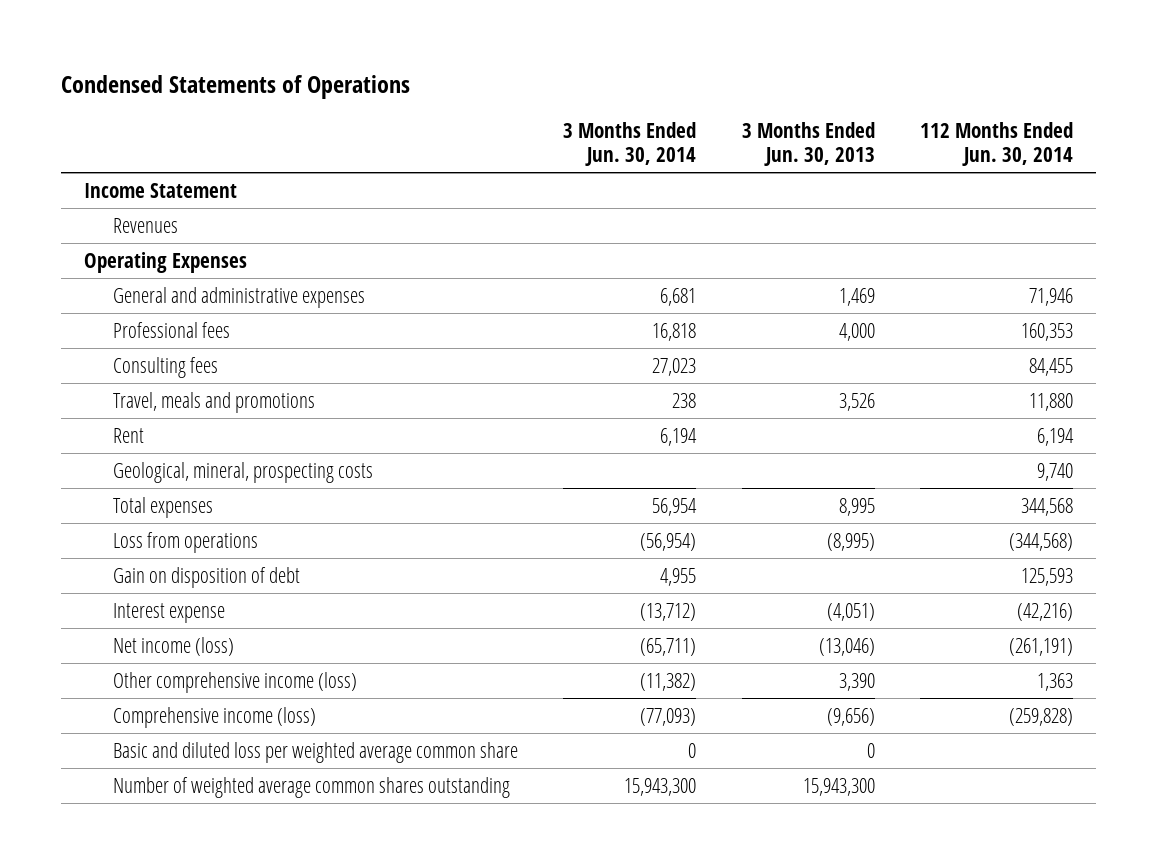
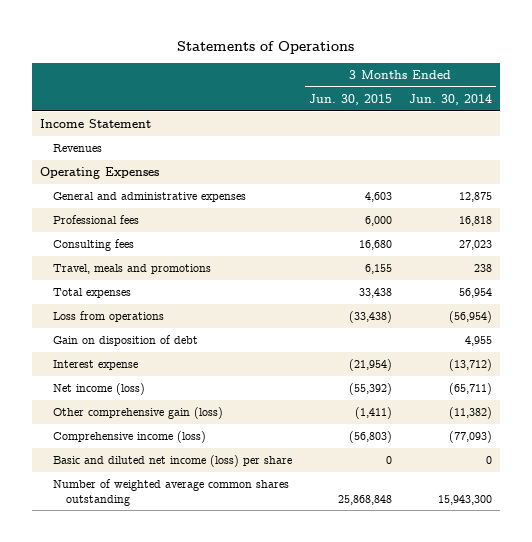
[61,75,411,100] Condensed Statements of Operations -> [177,40,355,54] Statements of Operations
[741,122,875,167] 3 Months Ended Jun. 30, 2013 -> none
[920,122,1074,167] 112 Months Ended Jun. 30, 2014 -> none
none -> [309,93,393,105] Jun. 30, 2015
[660,287,697,306] 6,681 -> [458,192,492,203] 12,875
[113,427,145,443] Rent -> none
[113,461,374,483] Geological, mineral, prospecting costs -> none
[113,671,358,693] Other comprehensive income (loss) -> [53,407,224,420] Other comprehensive gain (loss)
[113,741,519,763] Basic and diluted loss per weighted average common share -> [53,455,293,468] Basic and diluted net income (loss) per share

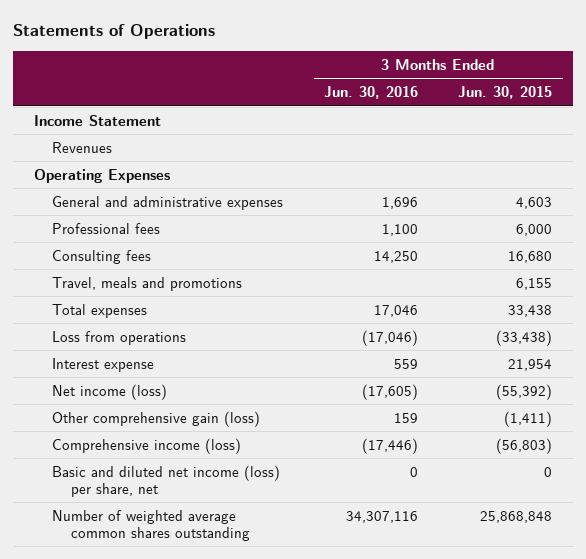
[408,93,492,105] Jun. 30, 2014 -> none
none -> [323,86,418,100] Jun. 30, 2016
[53,335,199,347] Gain on disposition of debt -> none
[349,359,393,372] (21,954) -> [508,358,553,371] 21,954
[53,455,293,468] Basic and diluted net income (loss) per share -> [52,464,281,497] Basic and diluted net income (loss) per share, net

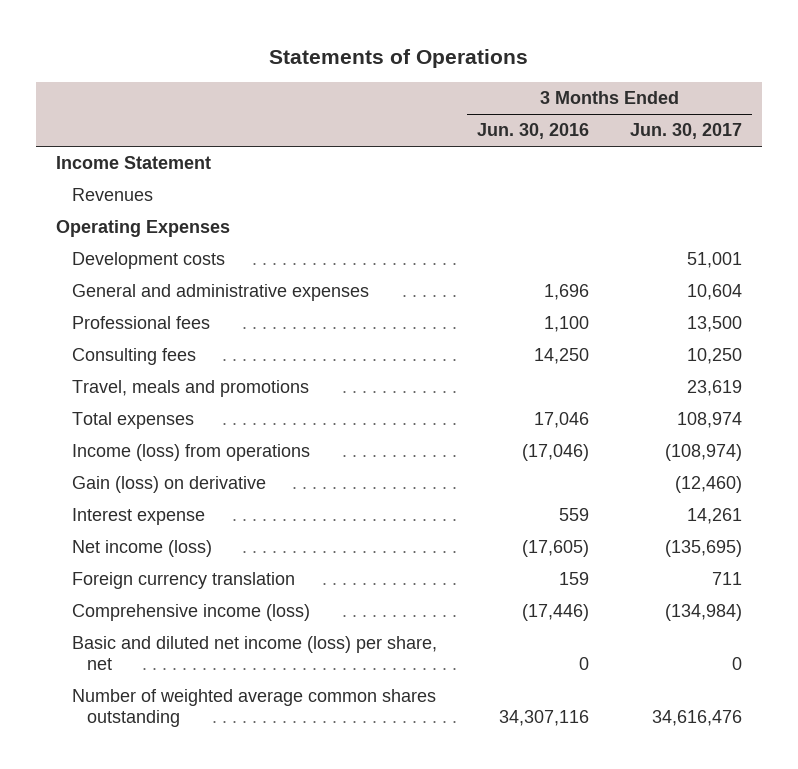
[458,86,553,100] Jun. 30, 2015 -> none
none -> [629,123,742,140] Jun. 30, 2017
none -> [71,252,225,270] Development costs
[52,330,187,345] Loss from operations -> [71,444,310,462] Income (loss) from operations
none -> [71,476,266,494] Gain (loss) on derivative
[52,410,261,427] Other comprehensive gain (loss) -> [71,572,295,590] Foreign currency translation

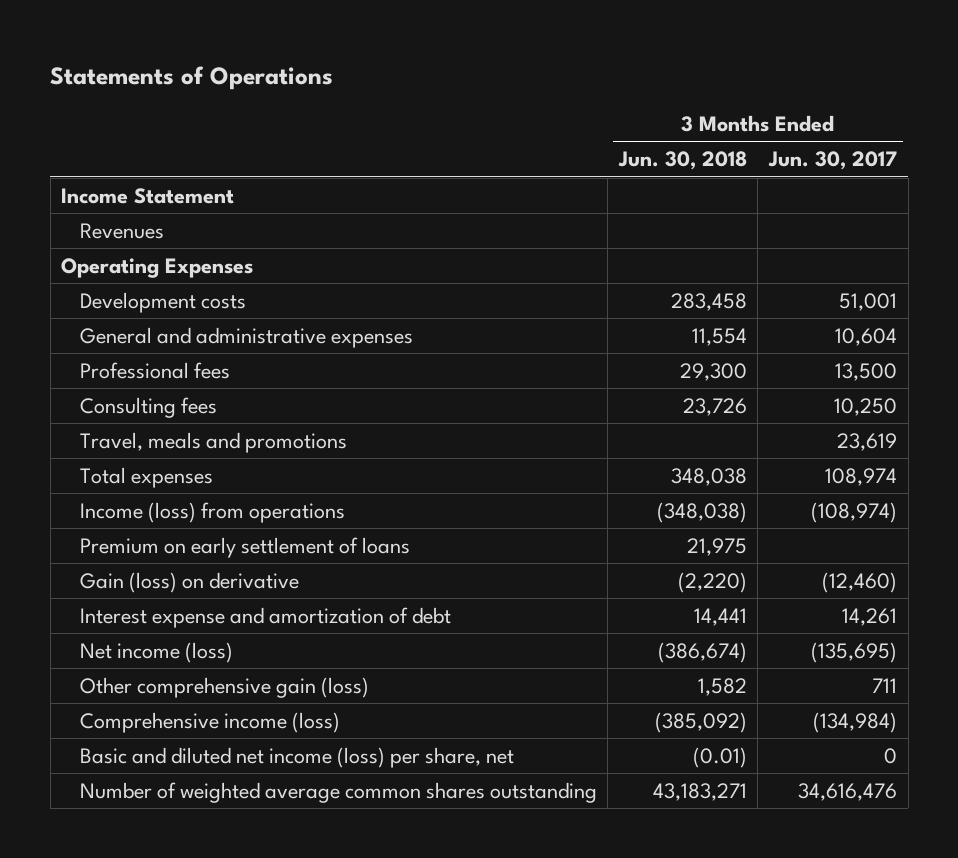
[477,123,590,140] Jun. 30, 2016 -> none
none -> [617,151,747,171] Jun. 30, 2018
none -> [79,536,410,558] Premium on early settlement of loans
[71,508,205,526] Interest expense -> [79,606,451,628] Interest expense and amortization of debt
[71,572,295,590] Foreign currency translation -> [79,676,369,698] Other comprehensive gain (loss)

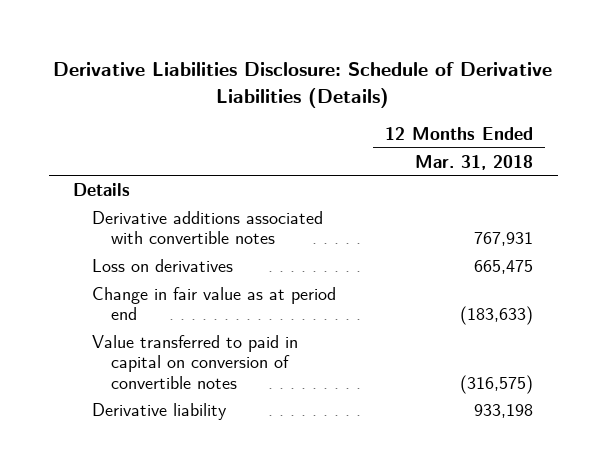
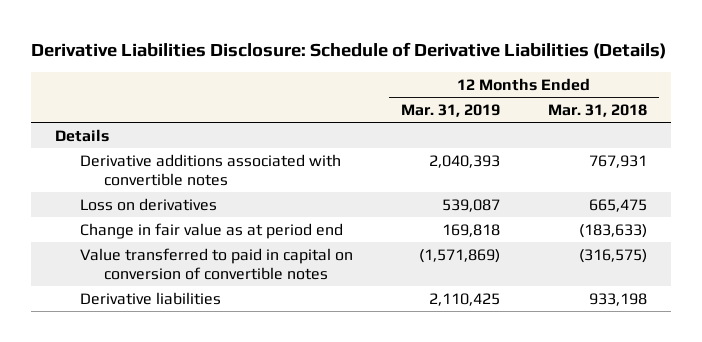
none -> [400,104,500,118] Mar. 31, 2019
[92,402,228,420] Derivative liability -> [79,291,221,305] Derivative liabilities

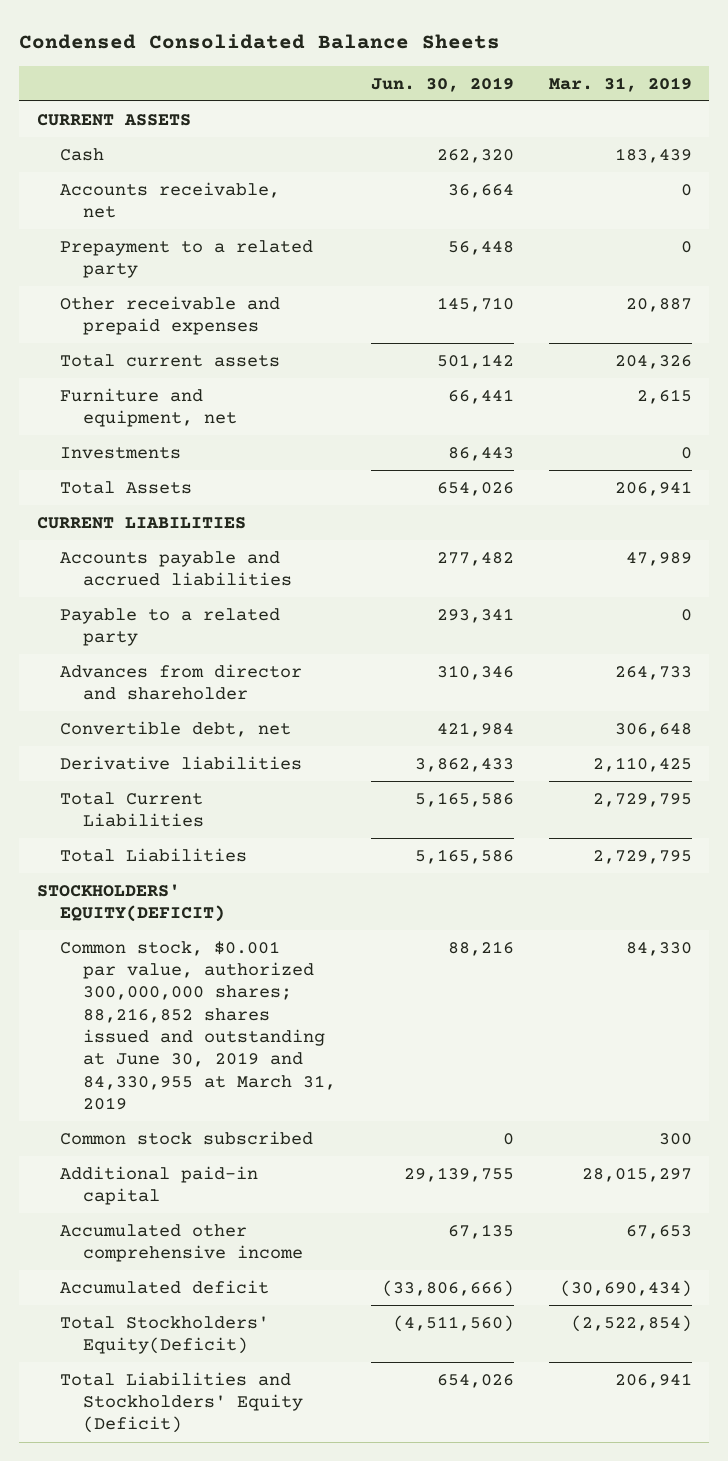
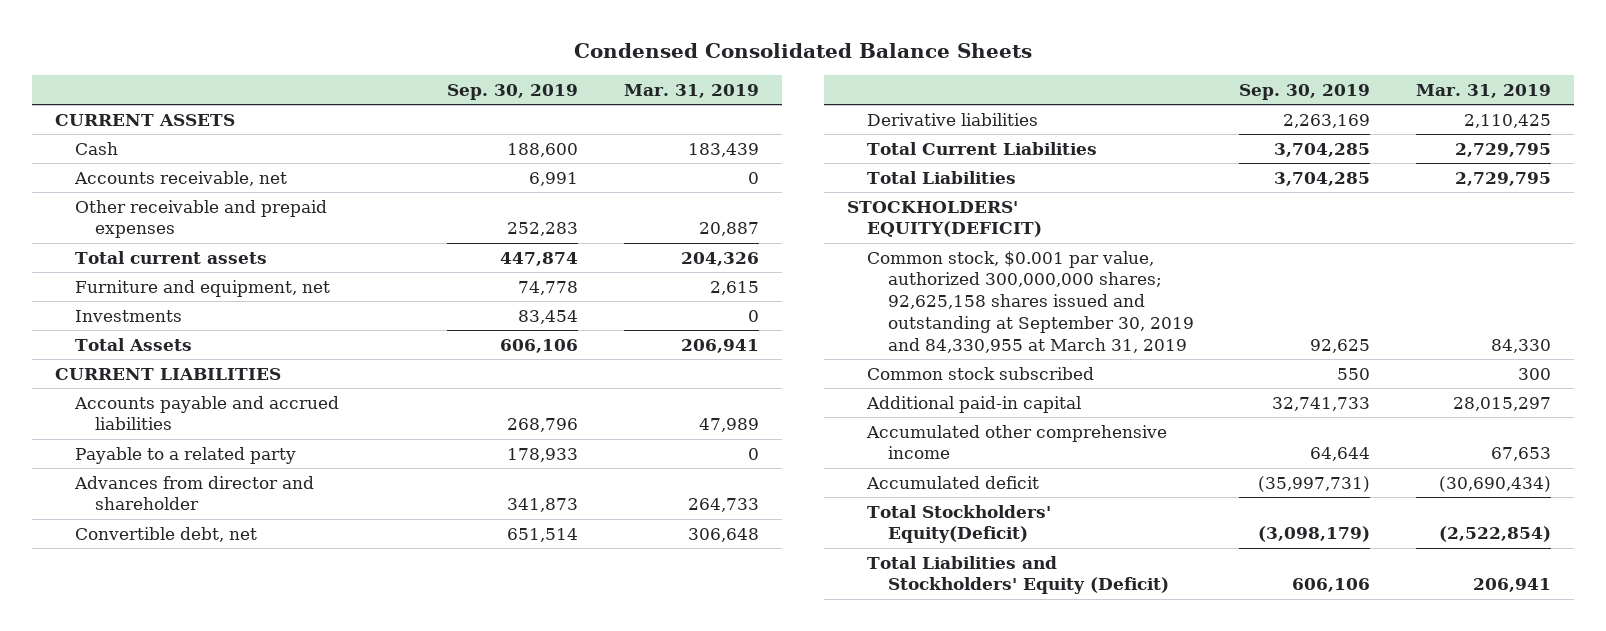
[371,76,515,92] Jun. 30, 2019 -> none
none -> [447,84,579,101] Sep. 30, 2019
[60,239,314,279] Prepayment to a related party -> none
[60,940,337,1111] Common stock, $0.001 par value, authorized 300,000,000 shares; 88,216,852 shares issued and outstanding at June 30, 2019 and 84,330,955 at March 31, 2019 -> [867,250,1194,353] Common stock, $0.001 par value, authorized 300,000,000 shares; 92,625,158 shares issued and outstanding at September 30, 2019 and 84,330,955 at March 31, 2019

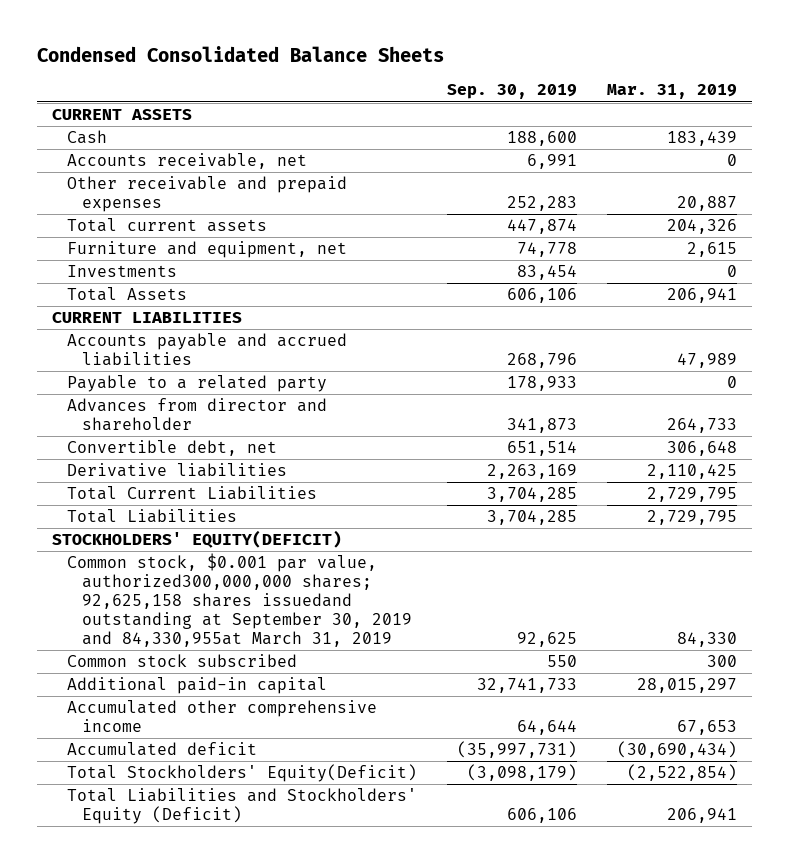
[867,250,1194,353] Common stock, $0.001 par value, authorized 300,000,000 shares; 92,625,158 shares issued and outstanding at September 30, 2019 and 84,330,955 at March 31, 2019 -> [67,553,413,648] Common stock, $0.001 par value, authorized300,000,000 shares; 92,625,158 shares issuedand outstanding at September 30, 2019 and 84,330,955at March 31, 2019

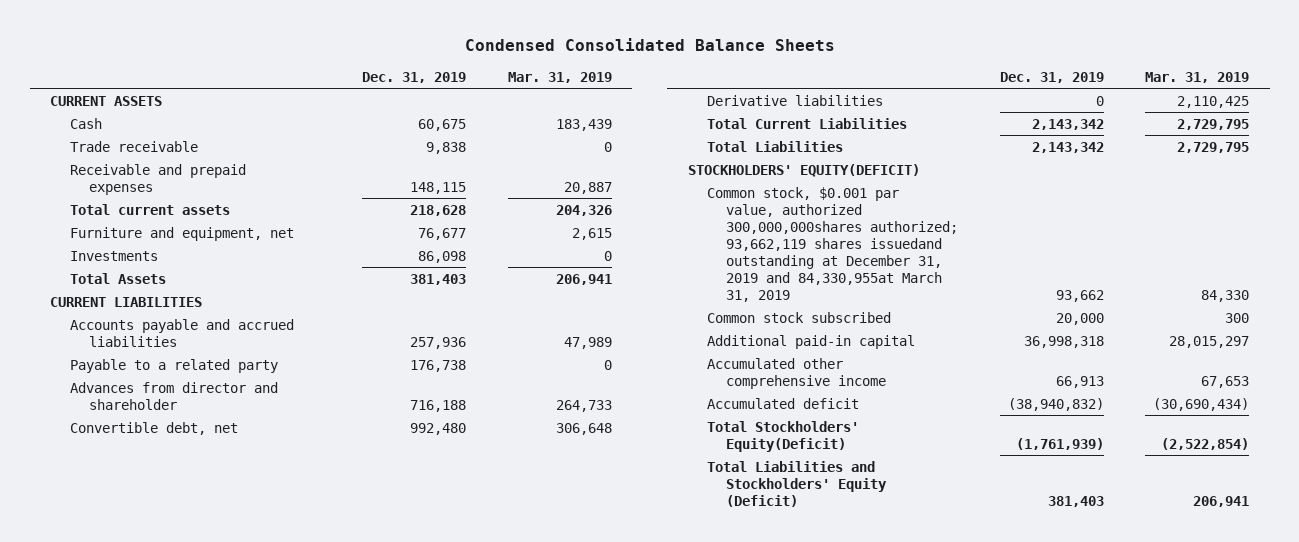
[447,84,578,100] Sep. 30, 2019 -> none
none -> [362,71,467,83] Dec. 31, 2019
[67,153,308,170] Accounts receivable, net -> [69,140,198,152] Trade receivable
[67,176,348,213] Other receivable and prepaid expenses -> [69,163,246,195] Receivable and prepaid expenses
[67,553,413,648] Common stock, $0.001 par value, authorized300,000,000 shares; 92,625,158 shares issuedand outstanding at September 30, 2019 and 84,330,955at March 31, 2019 -> [706,186,959,302] Common stock, $0.001 par value, authorized 300,000,000shares authorized; 93,662,119 shares issuedand outstanding at December 31, 2019 and 84,330,955at March 31, 2019

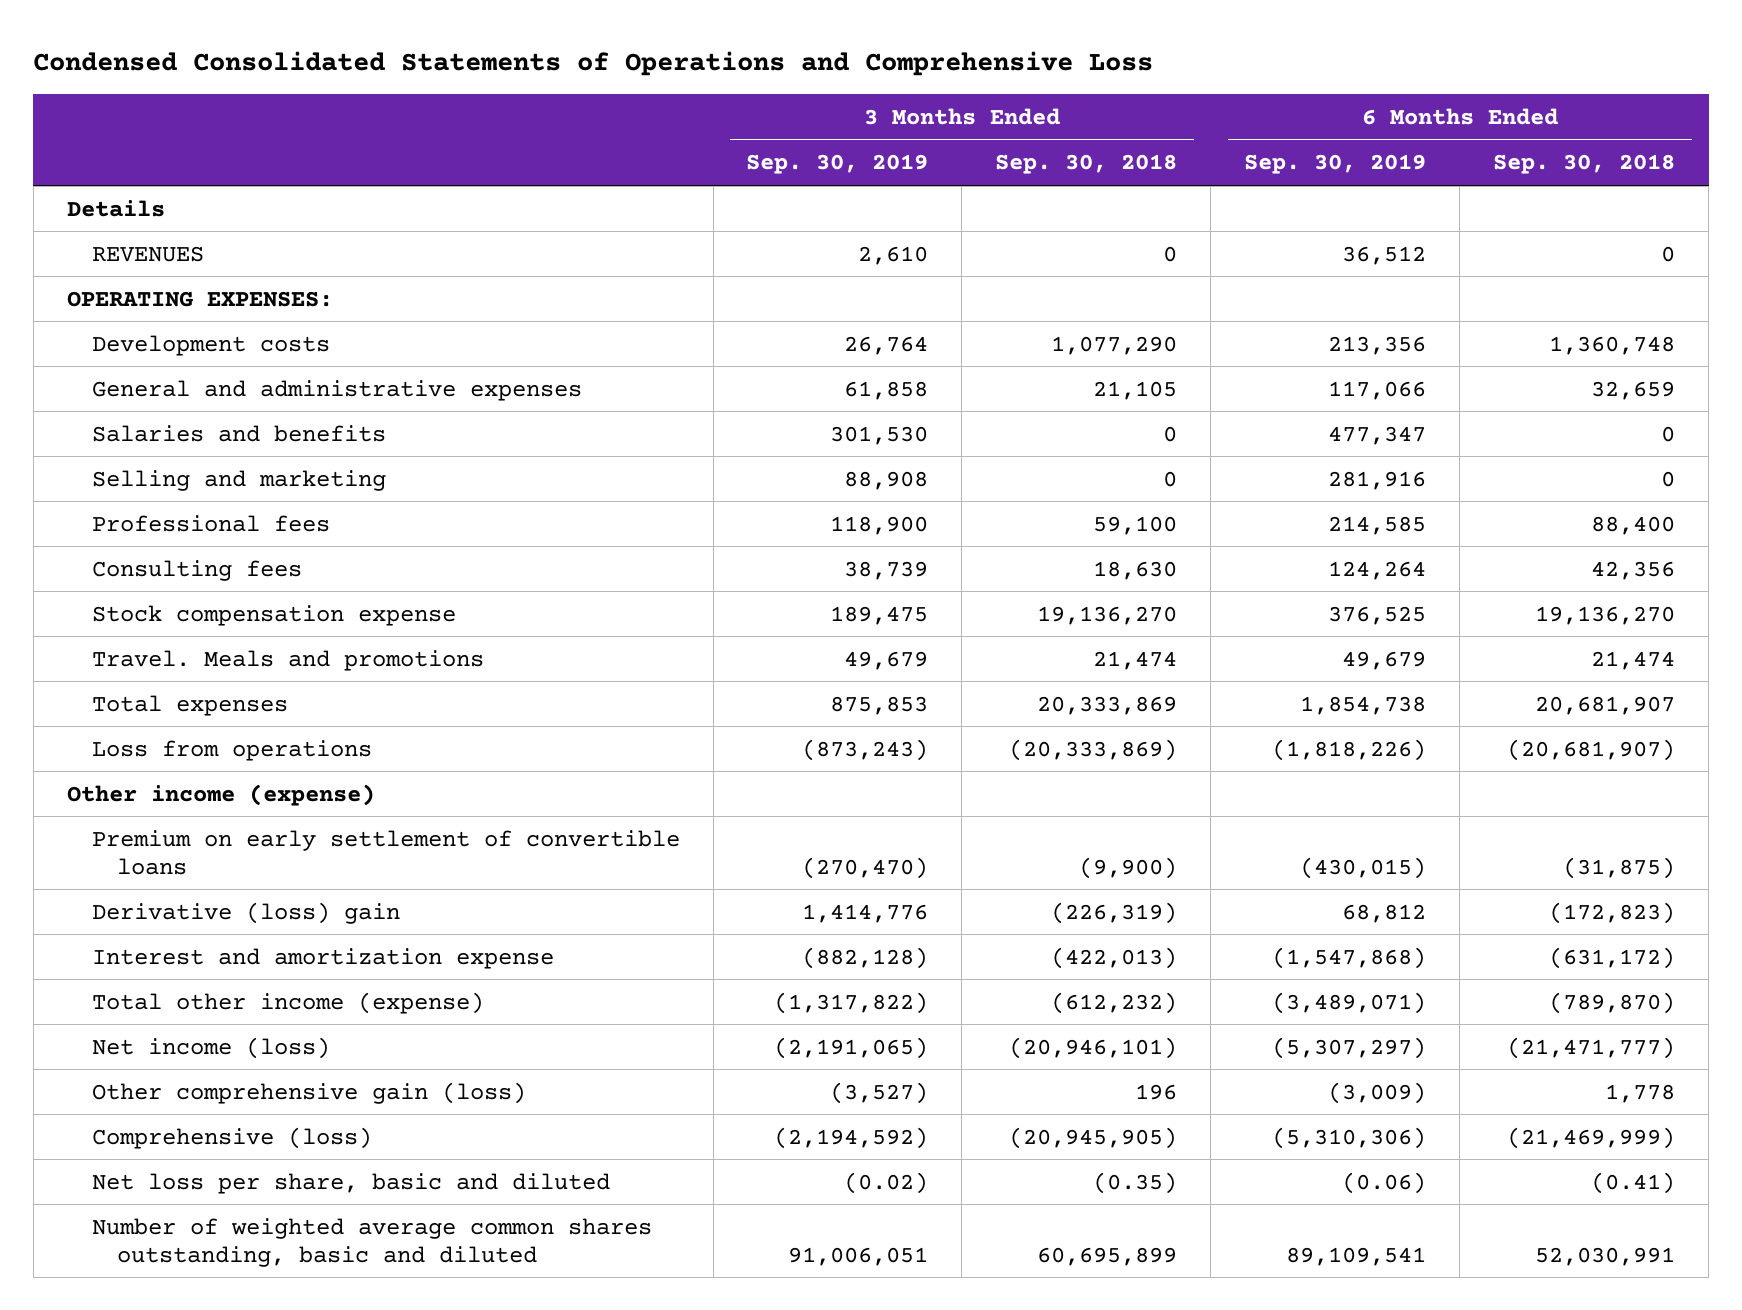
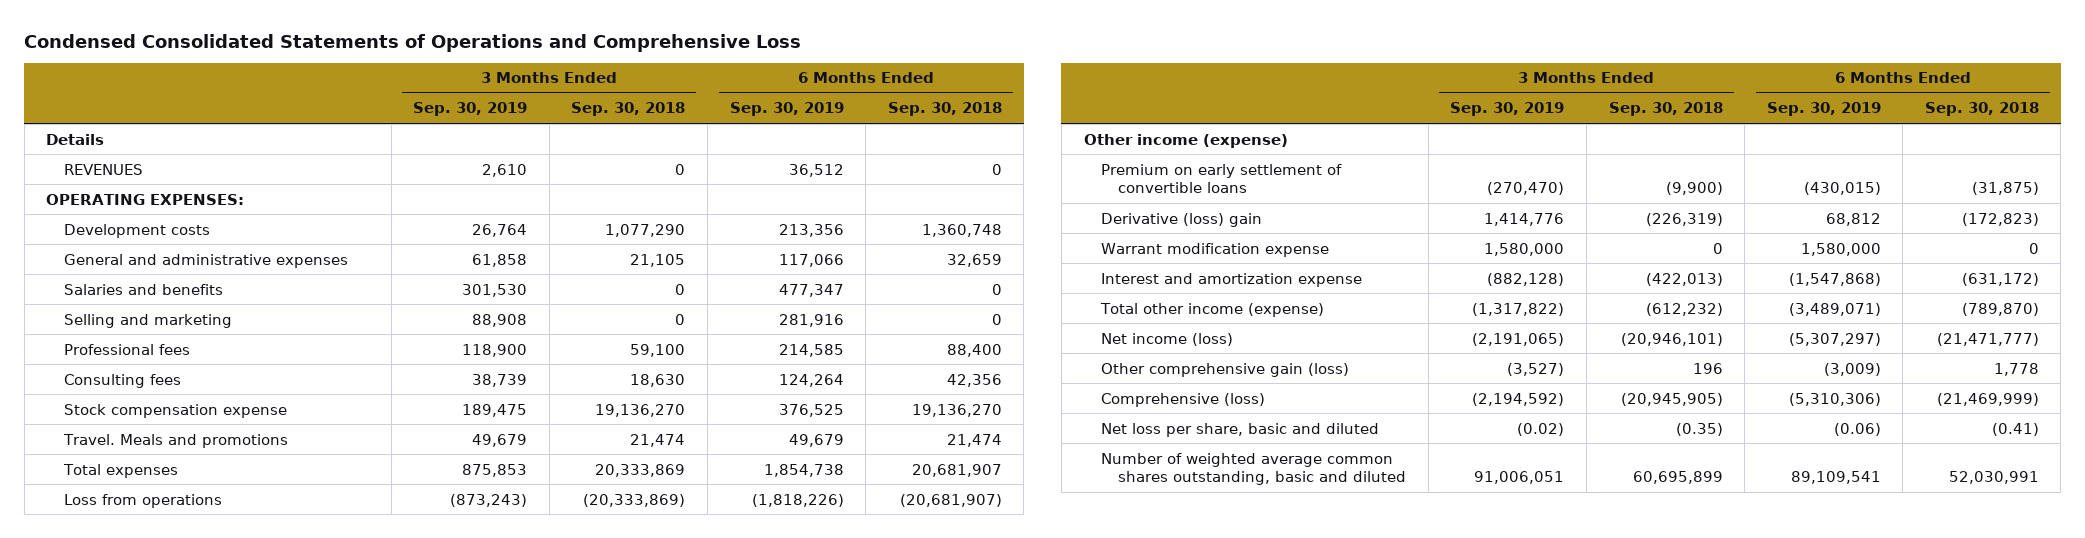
none -> [1100,242,1329,257] Warrant modification expense

